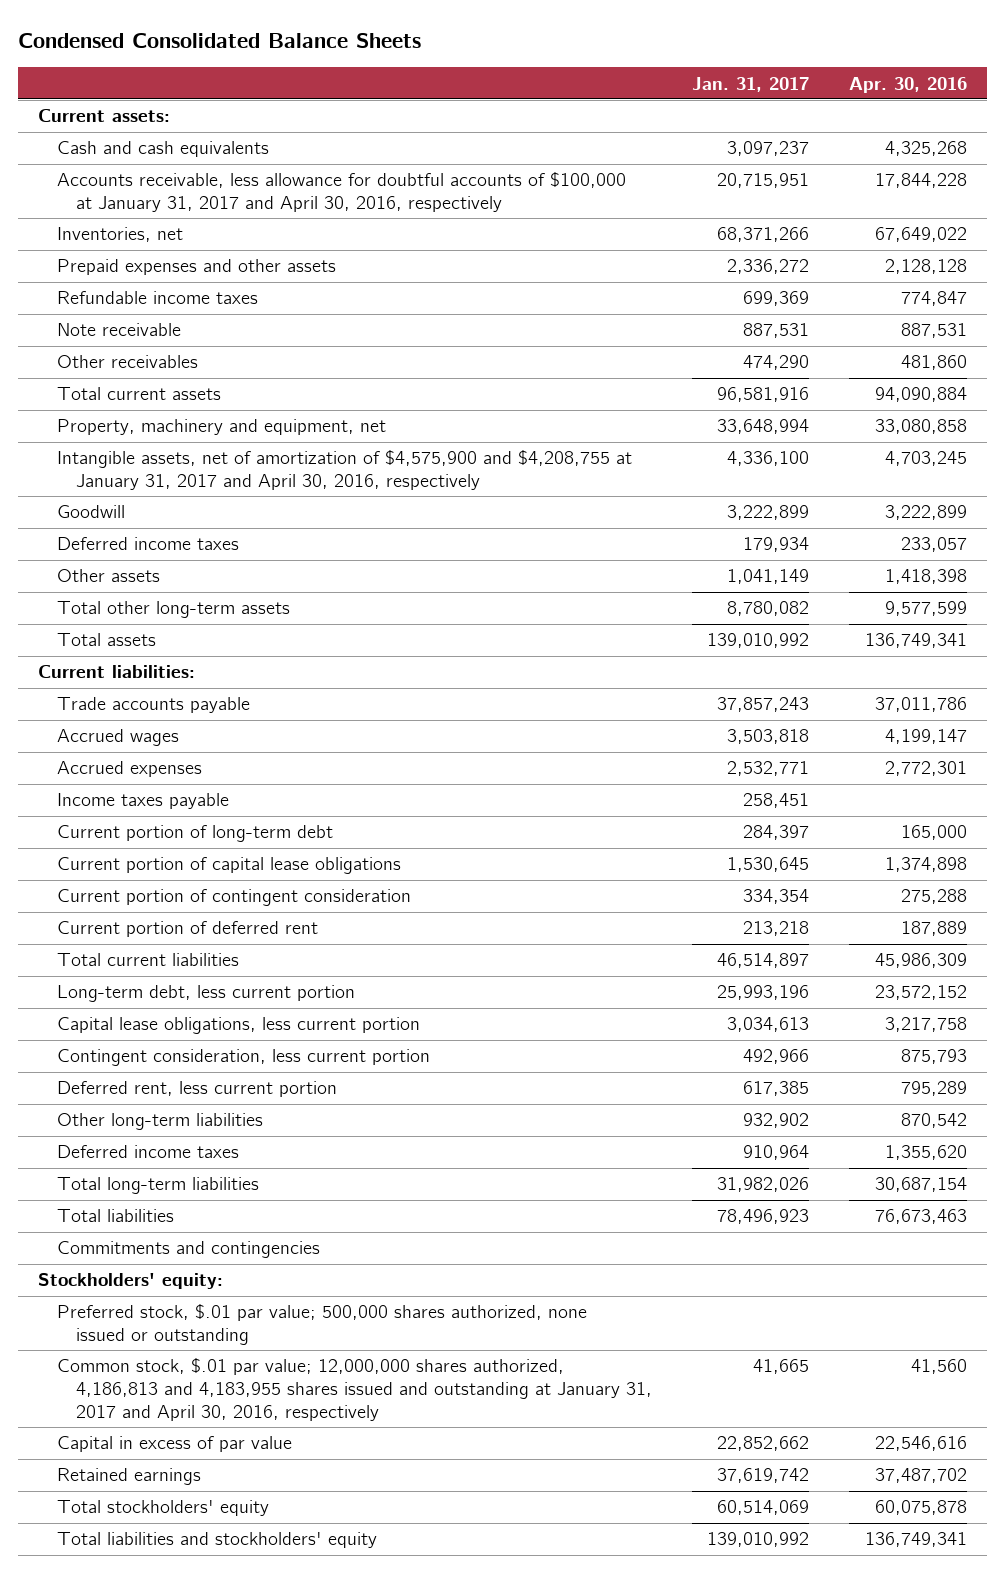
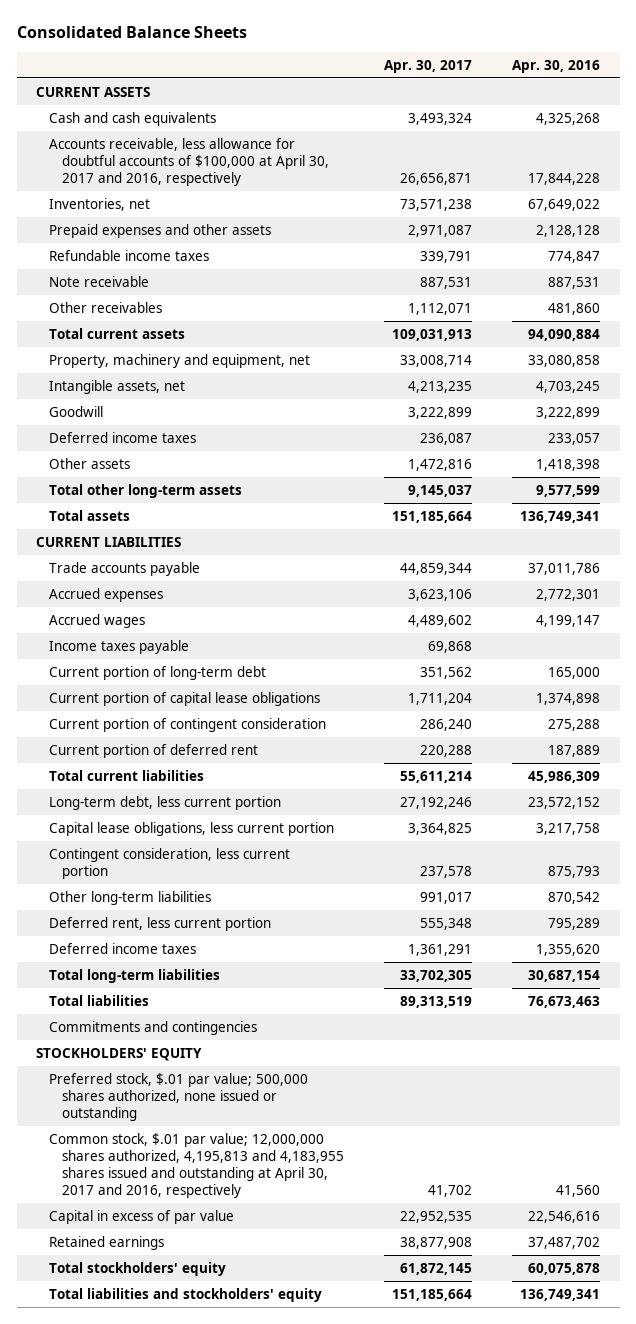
[18,33,422,49] Condensed Consolidated Balance Sheets -> [16,25,247,38] Consolidated Balance Sheets
[692,76,810,92] Jan. 31, 2017 -> none
none -> [384,59,473,73] Apr. 30, 2017
[38,109,171,123] Current assets: -> [36,86,151,97] CURRENT ASSETS
[57,172,627,212] Accounts receivable, less allowance for doubtful accounts of $100,000 at January 31, 2017 and April 30, 2016, respectively -> [49,137,330,186] Accounts receivable, less allowance for doubtful accounts of $100,000 at April 30, 2017 and 2016, respectively
[57,450,633,490] Intangible assets, net of amortization of $4,575,900 and $4,208,755 at January 31, 2017 and April 30, 2016, respectively -> [49,379,186,394] Intangible assets, net
[38,665,196,679] Current liabilities: -> [36,536,182,547] CURRENT LIABILITIES
[57,729,180,747] Accrued wages -> [49,613,146,628] Accrued wages
[57,1081,338,1098] Deferred rent, less current portion -> [49,916,272,931] Deferred rent, less current portion
[38,1273,224,1290] Stockholders' equity: -> [36,1047,203,1061] STOCKHOLDERS' EQUITY
[57,1358,653,1421] Common stock, $.01 par value; 12,000,000 shares authorized, 4,186,813 and 4,183,955 shares issued and outstanding at January 31, 2017 and April 30, 2016, respectively -> [49,1132,345,1198] Common stock, $.01 par value; 12,000,000 shares authorized, 4,195,813 and 4,183,955 shares issued and outstanding at April 30, 2017 and 2016, respectively

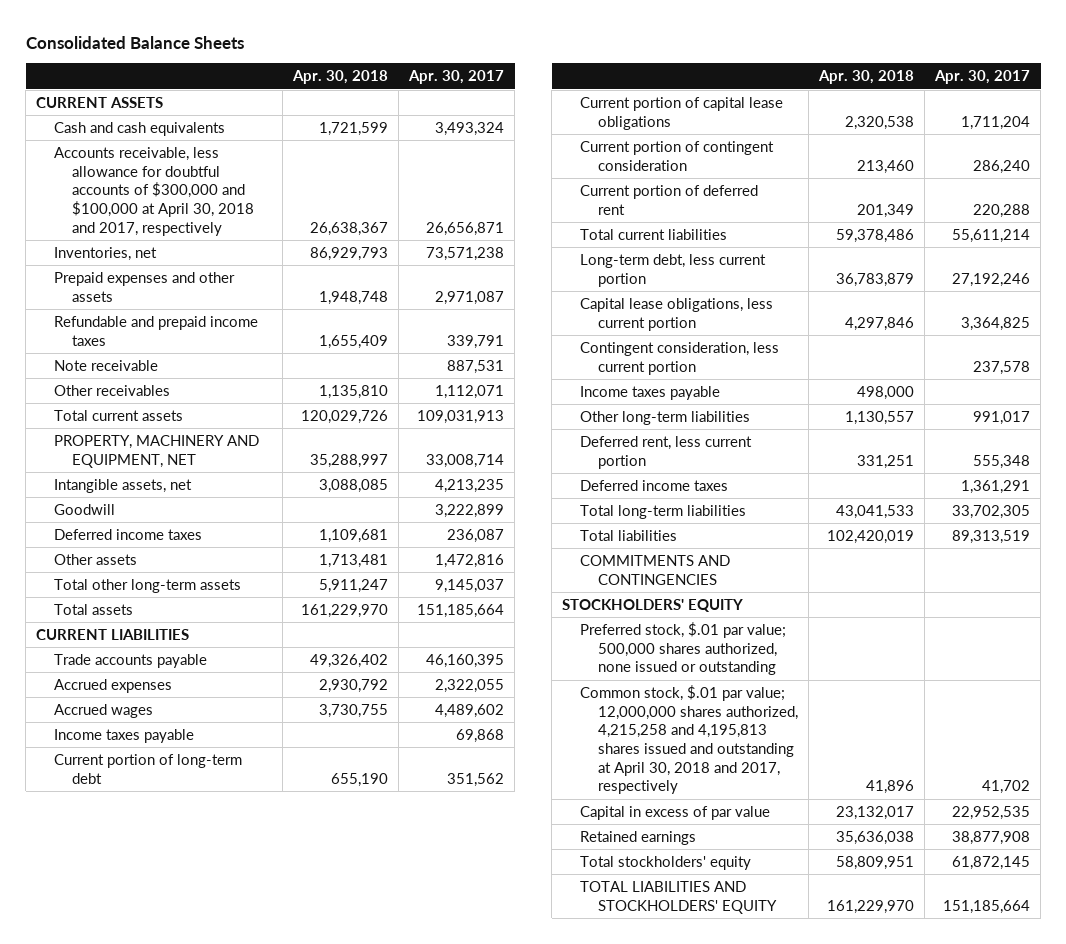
[511,59,600,73] Apr. 30, 2016 -> none
none -> [292,70,389,85] Apr. 30, 2018
[49,137,330,186] Accounts receivable, less allowance for doubtful accounts of $100,000 at April 30, 2017 and 2016, respectively -> [54,146,254,236] Accounts receivable, less allowance for doubtful accounts of $300,000 and $100,000 at April 30, 2018 and 2017, respectively
[49,249,210,261] Refundable income taxes -> [54,315,259,346] Refundable and prepaid income taxes
[49,353,311,368] Property, machinery and equipment, net -> [54,434,260,468] PROPERTY, MACHINERY AND EQUIPMENT, NET
[400,562,473,575] 44,859,344 -> [426,653,505,668] 46,160,395
[408,588,473,601] 3,623,106 -> [435,678,505,693] 2,322,055
none -> [580,385,721,400] Income taxes payable
[49,1020,258,1035] Commitments and contingencies -> [580,554,731,585] COMMITMENTS AND CONTINGENCIES
[49,1132,345,1198] Common stock, $.01 par value; 12,000,000 shares authorized, 4,195,813 and 4,183,955 shares issued and outstanding at April 30, 2017 and 2016, respectively -> [580,684,799,795] Common stock, $.01 par value; 12,000,000 shares authorized, 4,215,258 and 4,195,813 shares issued and outstanding at April 30, 2018 and 2017, respectively
[49,1287,323,1302] Total liabilities and stockholders' equity -> [580,880,778,914] TOTAL LIABILITIES AND STOCKHOLDERS' EQUITY

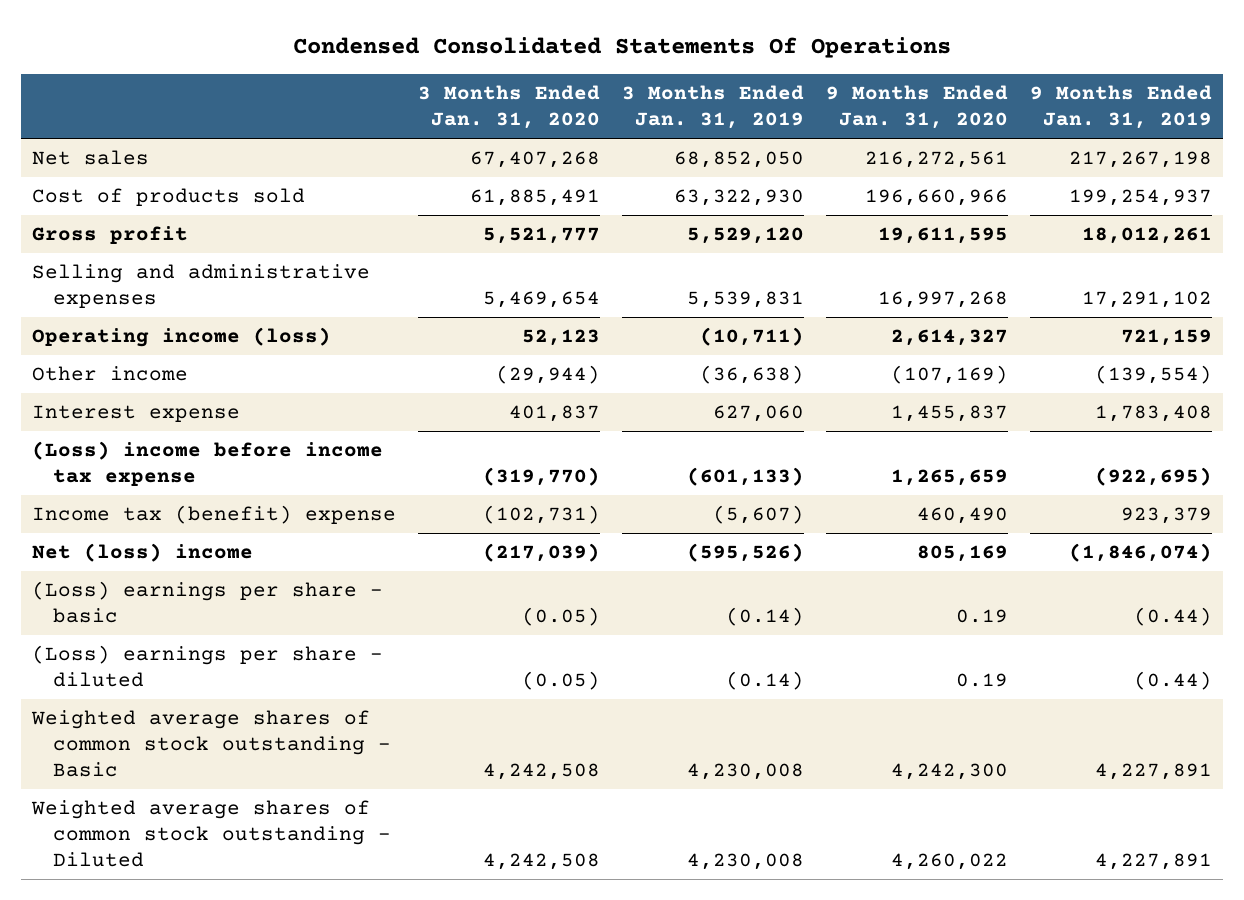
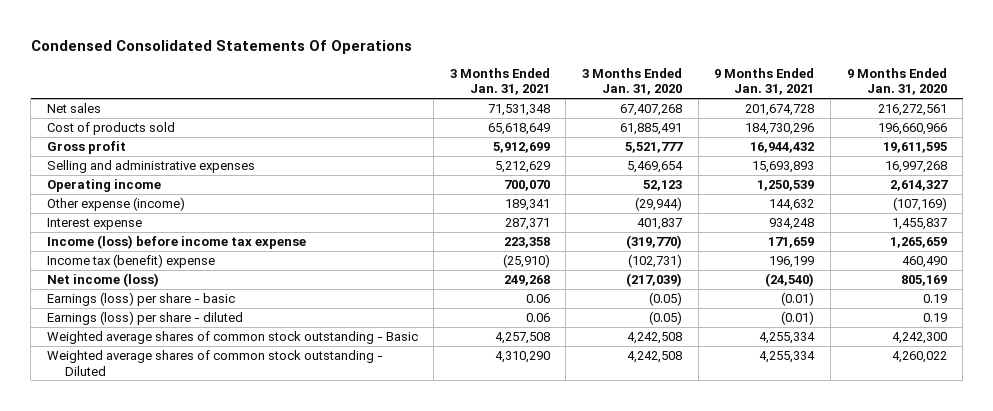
[621,85,804,130] 3 Months Ended Jan. 31, 2019 -> none
[1029,85,1212,130] 9 Months Ended Jan. 31, 2019 -> none
none -> [449,67,550,96] 3 Months Ended Jan. 31, 2021
none -> [714,67,815,96] 9 Months Ended Jan. 31, 2021
[32,327,332,348] Operating income (loss) -> [46,179,161,193] Operating income
[32,366,189,382] Other income -> [46,197,185,212] Other expense (income)
[32,441,384,487] (Loss) income before income tax expense -> [46,235,306,250] Income (loss) before income tax expense
[32,543,254,563] Net (loss) income -> [46,273,159,288] Net income (loss)
[32,581,384,624] (Loss) earnings per share - basic -> [46,292,235,307] Earnings (loss) per share - basic
[32,645,384,688] (Loss) earnings per share - diluted -> [46,311,243,326] Earnings (loss) per share - diluted

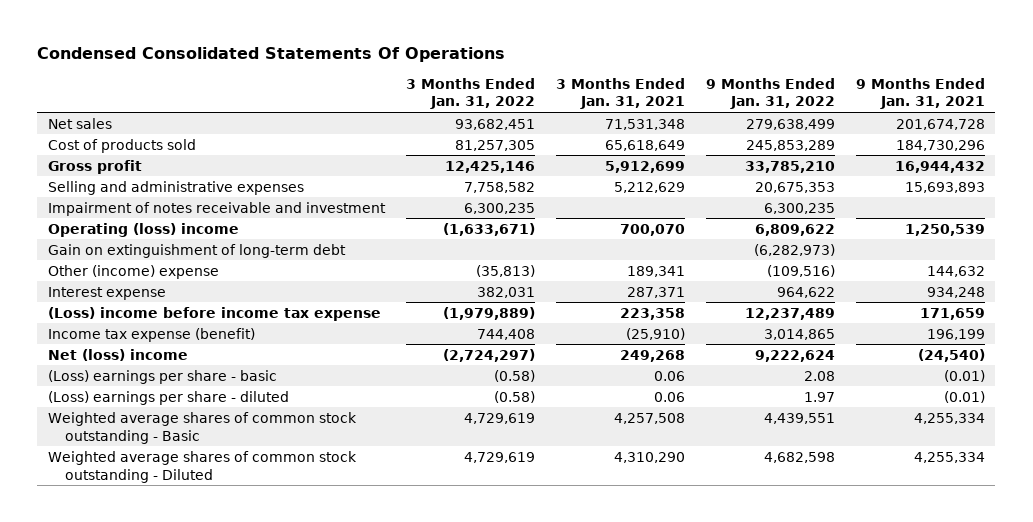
[582,67,683,96] 3 Months Ended Jan. 31, 2020 -> none
[846,67,947,96] 9 Months Ended Jan. 31, 2020 -> none
none -> [405,77,535,110] 3 Months Ended Jan. 31, 2022
none -> [705,77,835,110] 9 Months Ended Jan. 31, 2022
none -> [47,201,386,216] Impairment of notes receivable and investment
[46,179,161,193] Operating income -> [47,222,239,237] Operating (loss) income
none -> [47,243,346,258] Gain on extinguishment of long-term debt
[46,197,185,212] Other expense (income) -> [47,264,219,279] Other (income) expense
[46,235,306,250] Income (loss) before income tax expense -> [47,306,381,321] (Loss) income before income tax expense
[46,254,215,269] Income tax (benefit) expense -> [47,327,255,342] Income tax expense (benefit)
[46,273,159,288] Net income (loss) -> [47,348,188,361] Net (loss) income
[46,292,235,307] Earnings (loss) per share - basic -> [47,369,277,384] (Loss) earnings per share - basic
[46,311,243,326] Earnings (loss) per share - diluted -> [47,390,289,405] (Loss) earnings per share - diluted

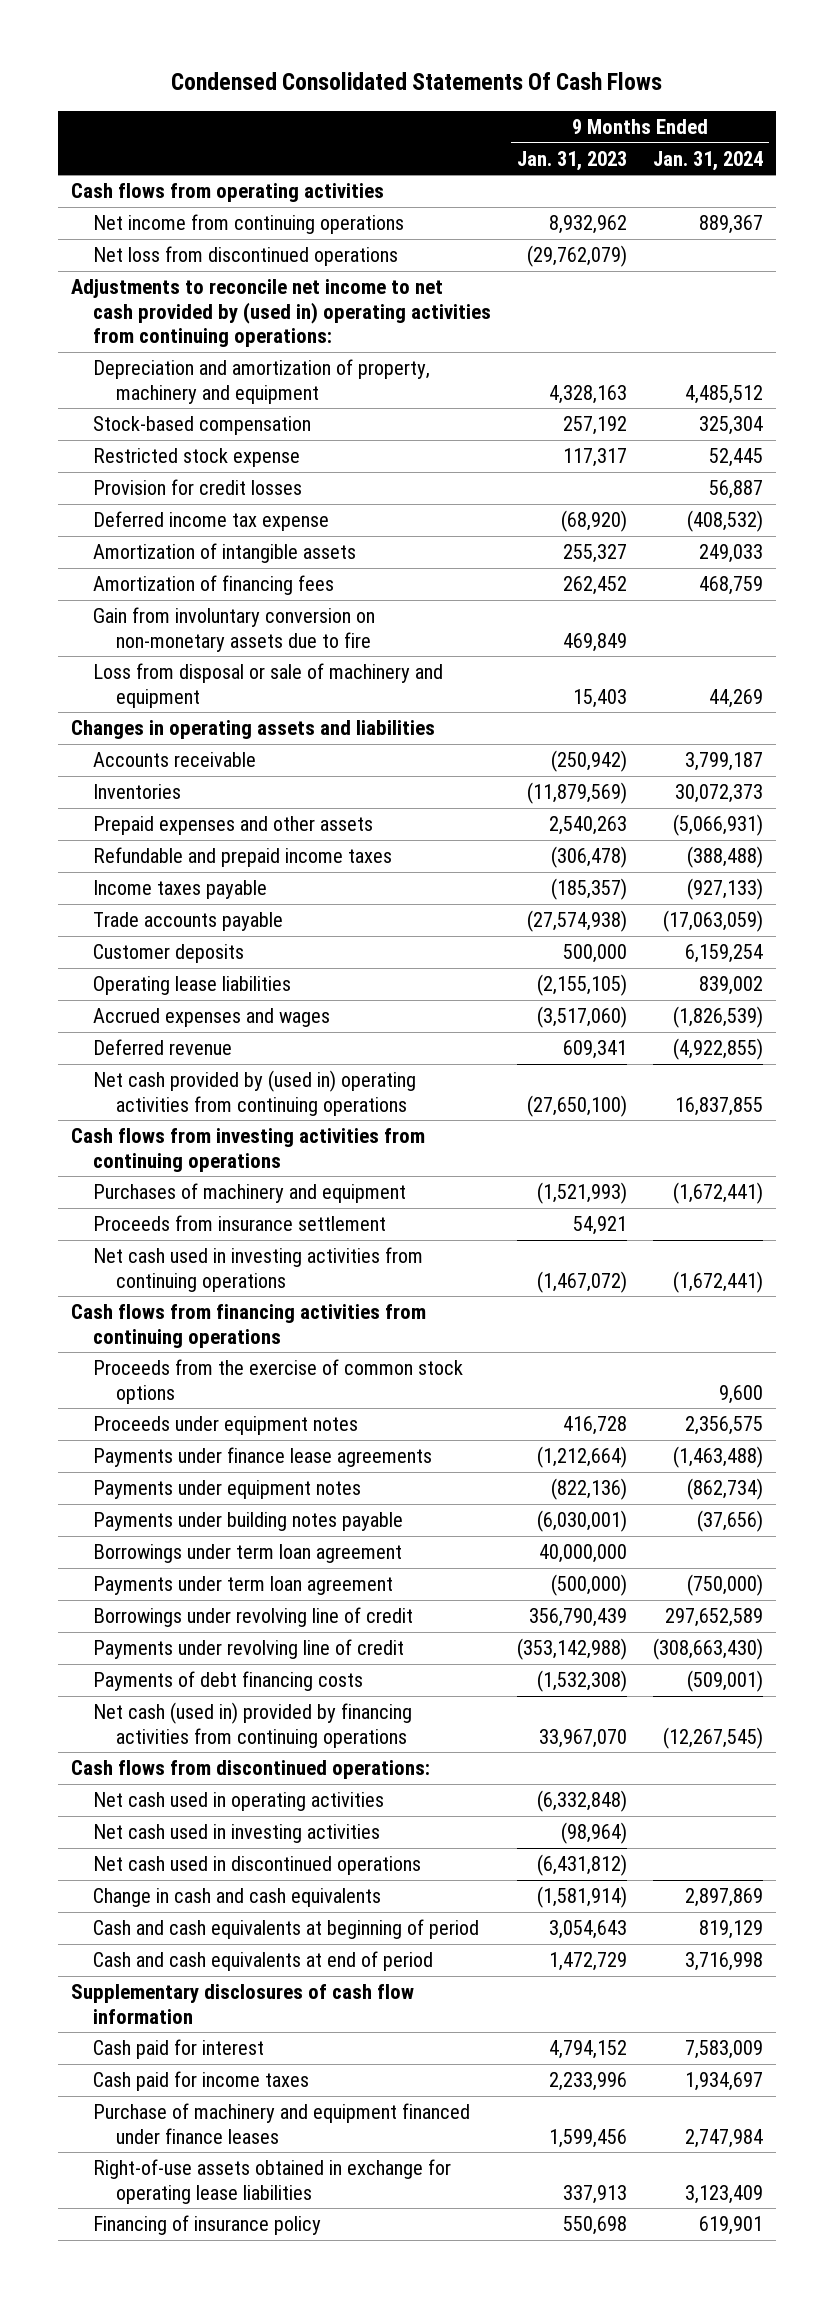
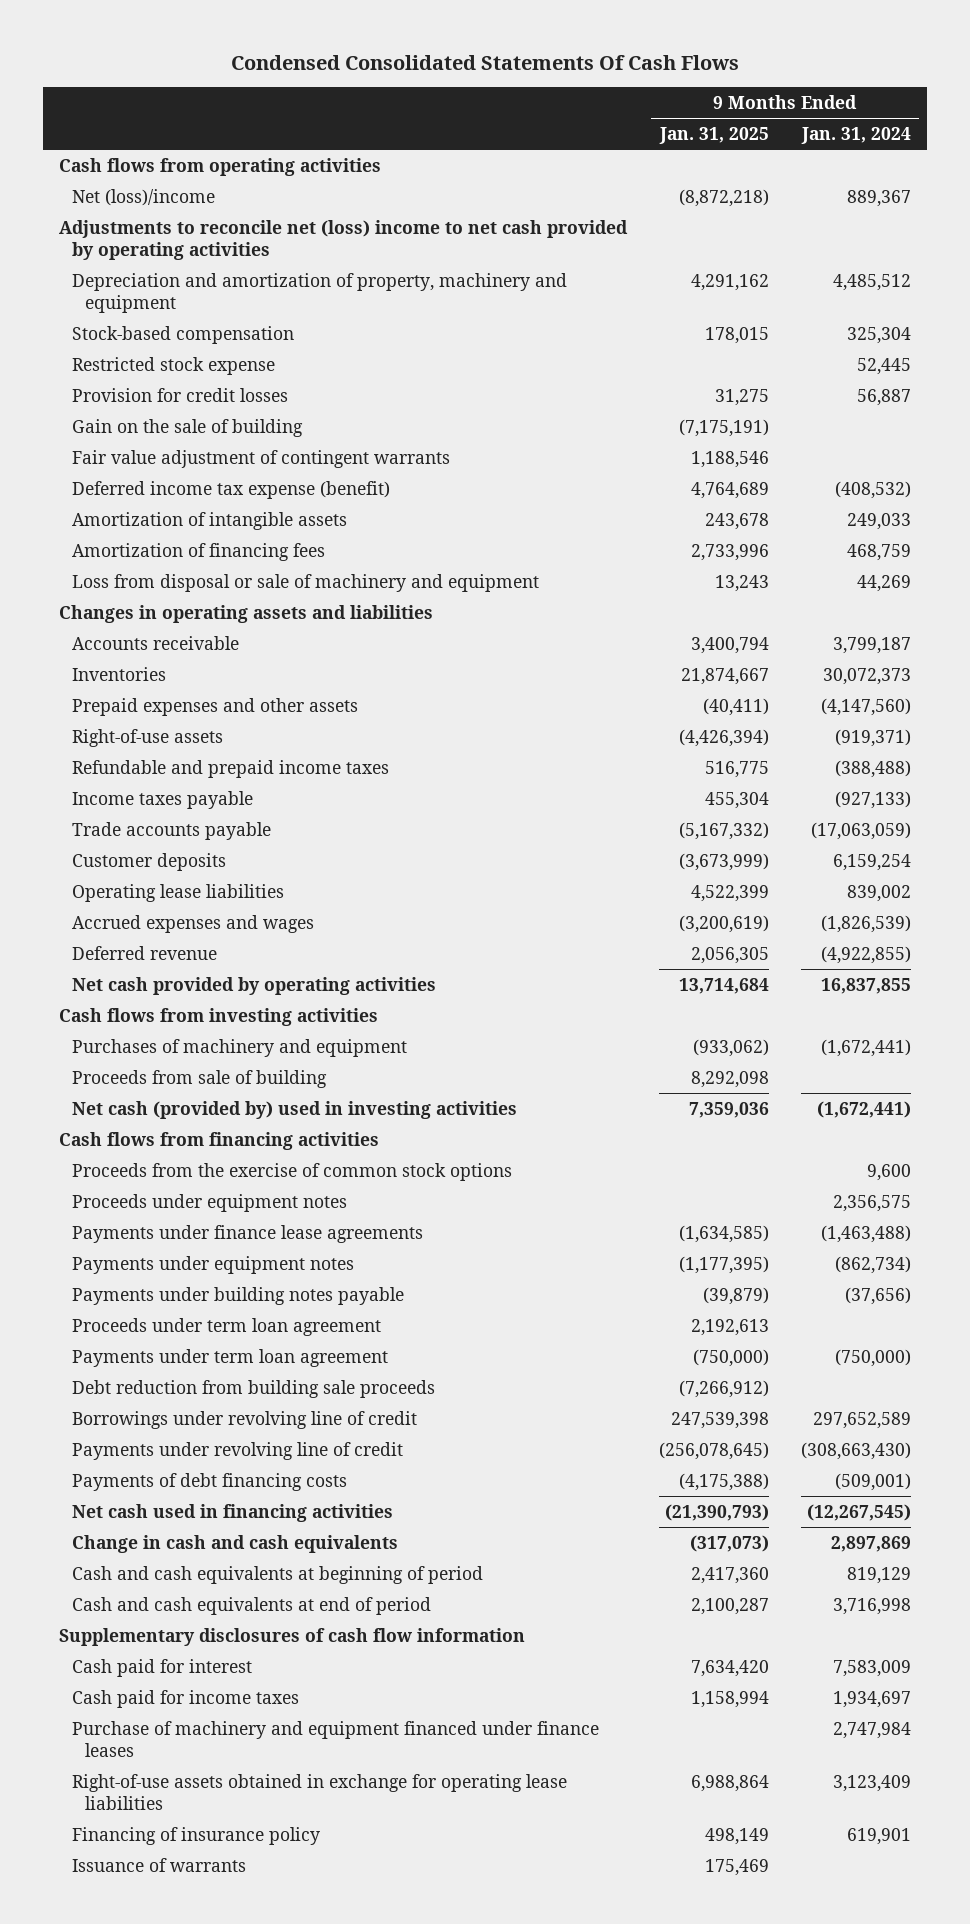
[517,150,628,171] Jan. 31, 2023 -> none
none -> [658,126,769,144] Jan. 31, 2025
[93,246,399,267] Net loss from discontinued operations -> none
[93,214,405,235] Net income from continuing operations -> [71,188,215,206] Net (loss)/income
[71,279,492,348] Adjustments to reconcile net income to net cash provided by (used in) operating activities from continuing operations: -> [58,219,628,260] Adjustments to reconcile net (loss) income to net cash provided by operating activities
none -> [71,418,303,437] Gain on the sale of building
none -> [71,449,450,468] Fair value adjustment of contingent warrants
[93,511,330,532] Deferred income tax expense -> [71,480,390,499] Deferred income tax expense (benefit)
[93,607,376,652] Gain from involuntary conversion on non-monetary assets due to fire -> none
[672,814,763,837] (5,066,931) -> [820,697,911,716] (4,147,560)
none -> [71,728,223,747] Right-of-use assets
[93,1070,417,1116] Net cash provided by (used in) operating activities from continuing operations -> [71,976,436,995] Net cash provided by operating activities
[71,1128,426,1172] Cash flows from investing activities from continuing operations -> [58,1007,378,1026] Cash flows from investing activities
[93,1215,387,1232] Proceeds from insurance settlement -> none
none -> [71,1069,327,1088] Proceeds from sale of building
[93,1247,424,1292] Net cash used in investing activities from continuing operations -> [71,1100,517,1119] Net cash (provided by) used in investing activities
[71,1304,427,1348] Cash flows from financing activities from continuing operations -> [58,1131,379,1150] Cash flows from financing activities
[93,1544,403,1564] Borrowings under term loan agreement -> [71,1317,381,1336] Proceeds under term loan agreement
none -> [71,1379,435,1398] Debt reduction from building sale proceeds
[71,1760,431,1780] Cash flows from discontinued operations: -> none
[93,1792,385,1812] Net cash used in operating activities -> none
[93,1824,381,1844] Net cash used in investing activities -> none
[93,1856,422,1876] Net cash used in discontinued operations -> none
[93,1702,413,1748] Net cash (used in) provided by financing activities from continuing operations -> [71,1503,393,1522] Net cash used in financing activities
none -> [71,1857,246,1872] Issuance of warrants

